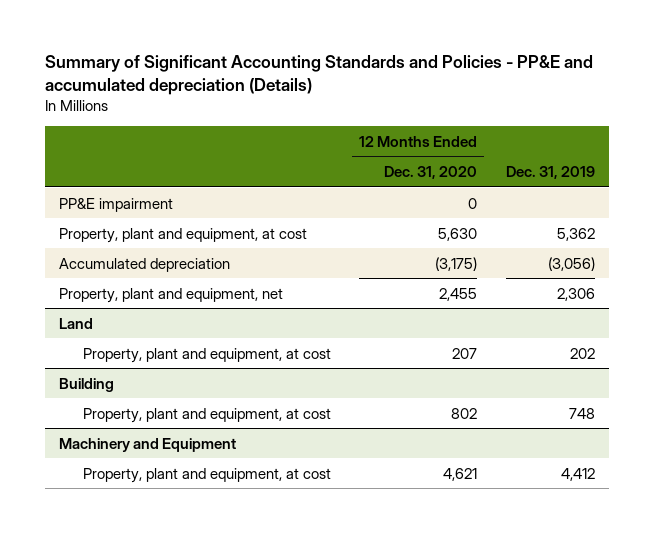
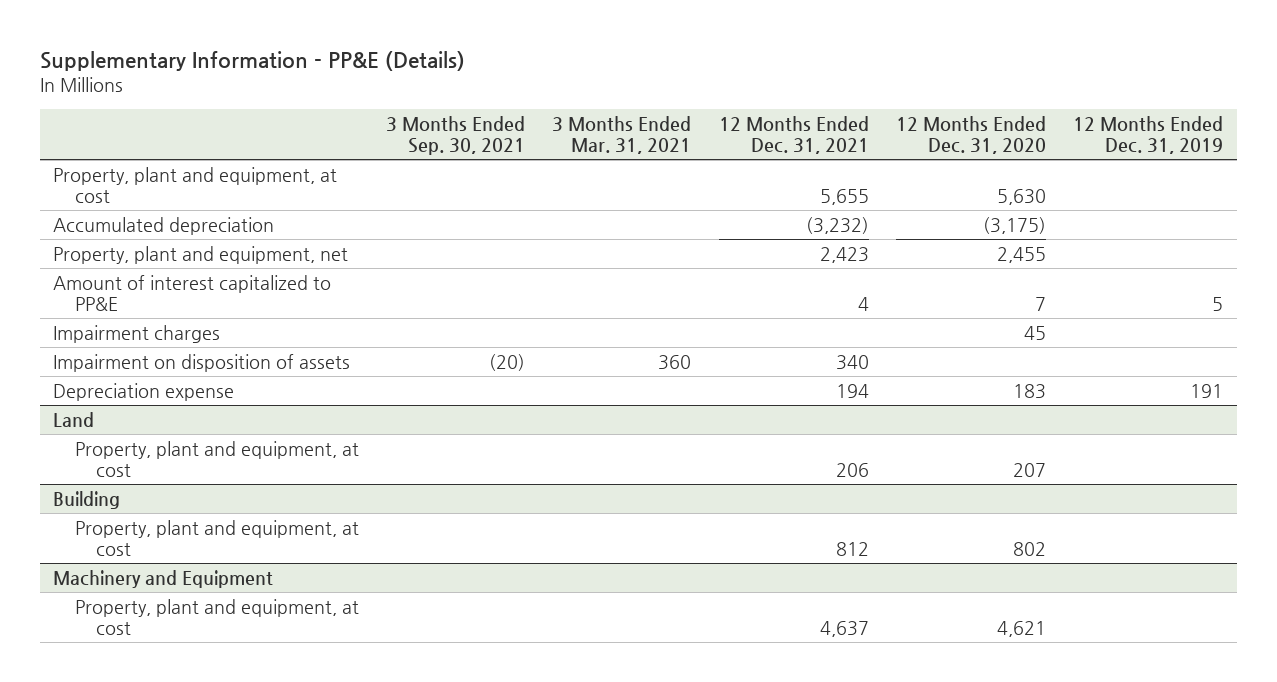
[44,55,593,96] Summary of Significant Accounting Standards and Policies - PP&E and accumulated depreciation (Details) -> [39,51,465,72] Supplementary Information - PP&E (Details)
[505,166,595,180] Dec. 31, 2019 -> none
none -> [385,115,525,156] 3 Months Ended Sep. 30, 2021
none -> [552,115,692,155] 3 Months Ended Mar. 31, 2021
none -> [718,115,869,155] 12 Months Ended Dec. 31, 2021
none -> [1073,115,1224,155] 12 Months Ended Dec. 31, 2019
[59,197,174,212] PP&E impairment -> none
none -> [53,274,332,311] Amount of interest capitalized to PP&E
none -> [53,324,221,343] Impairment charges
none -> [53,353,351,372] Impairment on disposition of assets
none -> [53,382,235,401] Depreciation expense

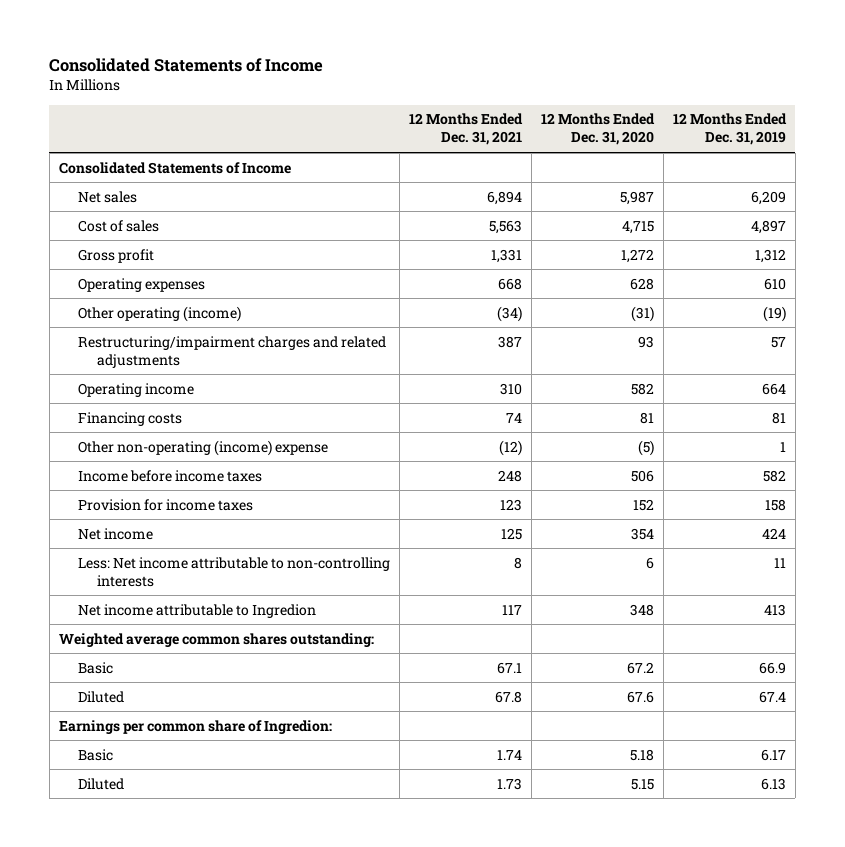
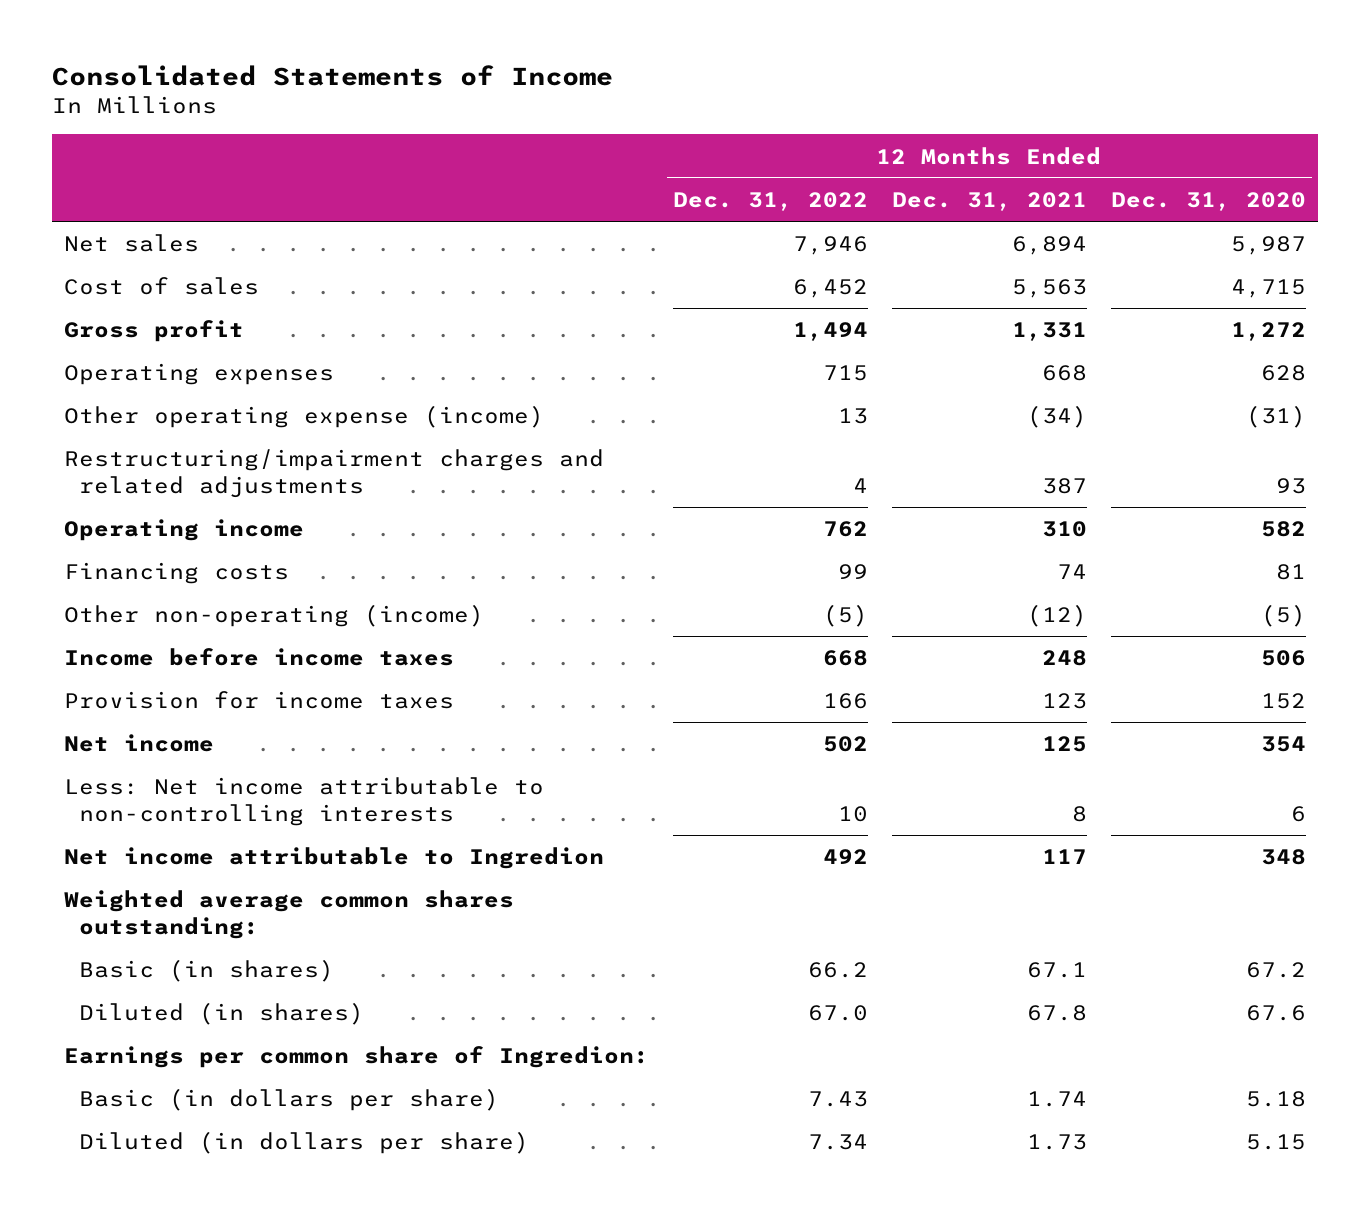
[672,113,787,146] 12 Months Ended Dec. 31, 2019 -> none
none -> [672,192,868,212] Dec. 31, 2022
[58,161,291,174] Consolidated Statements of Income -> none
[77,305,241,322] Other operating (income) -> [63,405,544,429] Other operating expense (income)
[77,439,328,456] Other non-operating (income) expense -> [63,604,484,628] Other non-operating (income)
[77,661,113,674] Basic -> [78,959,334,983] Basic (in shares)
[77,690,124,703] Diluted -> [78,1002,364,1026] Diluted (in shares)
[77,748,113,761] Basic -> [78,1088,499,1112] Basic (in dollars per share)
[77,777,124,790] Diluted -> [78,1131,529,1155] Diluted (in dollars per share)

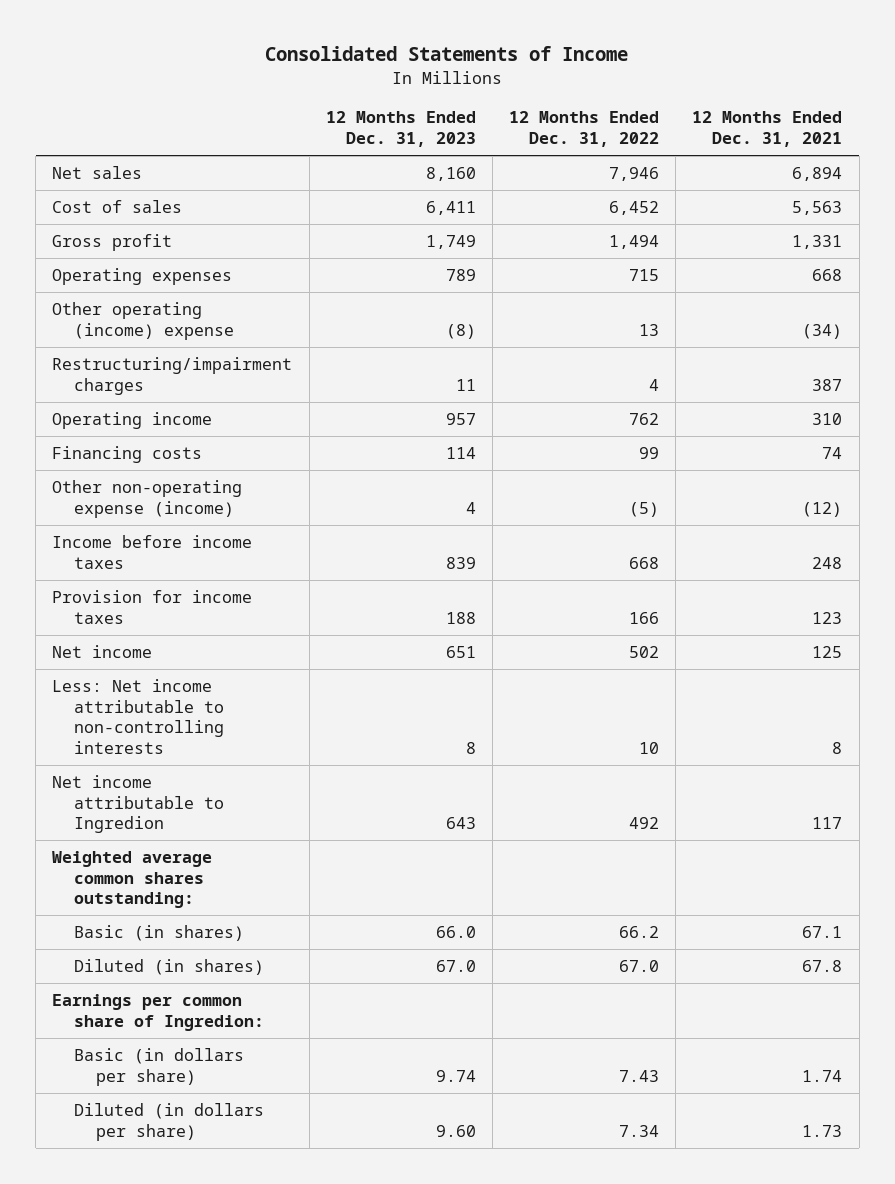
[1110,192,1306,212] Dec. 31, 2020 -> none
none -> [325,111,476,148] 12 Months Ended Dec. 31, 2023
[63,405,544,429] Other operating expense (income) -> [52,301,235,340] Other operating (income) expense
[63,449,604,498] Restructuring/impairment charges and related adjustments -> [52,356,293,395] Restructuring/impairment charges
[63,604,484,628] Other non-operating (income) -> [52,479,243,518] Other non-operating expense (income)

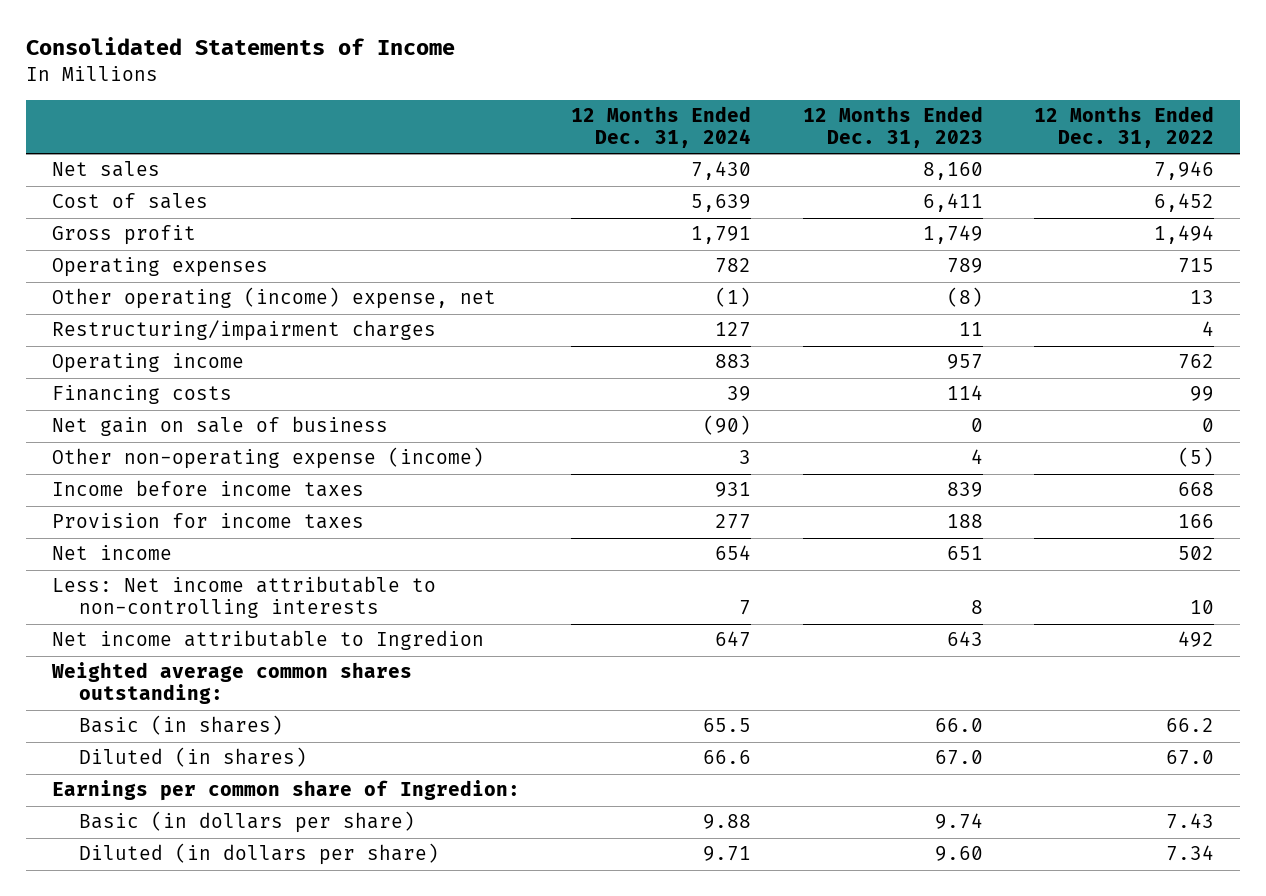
[692,111,843,148] 12 Months Ended Dec. 31, 2021 -> none
none -> [571,106,752,148] 12 Months Ended Dec. 31, 2024
[52,301,235,340] Other operating (income) expense -> [51,287,496,310] Other operating (income) expense, net
none -> [51,416,388,437] Net gain on sale of business

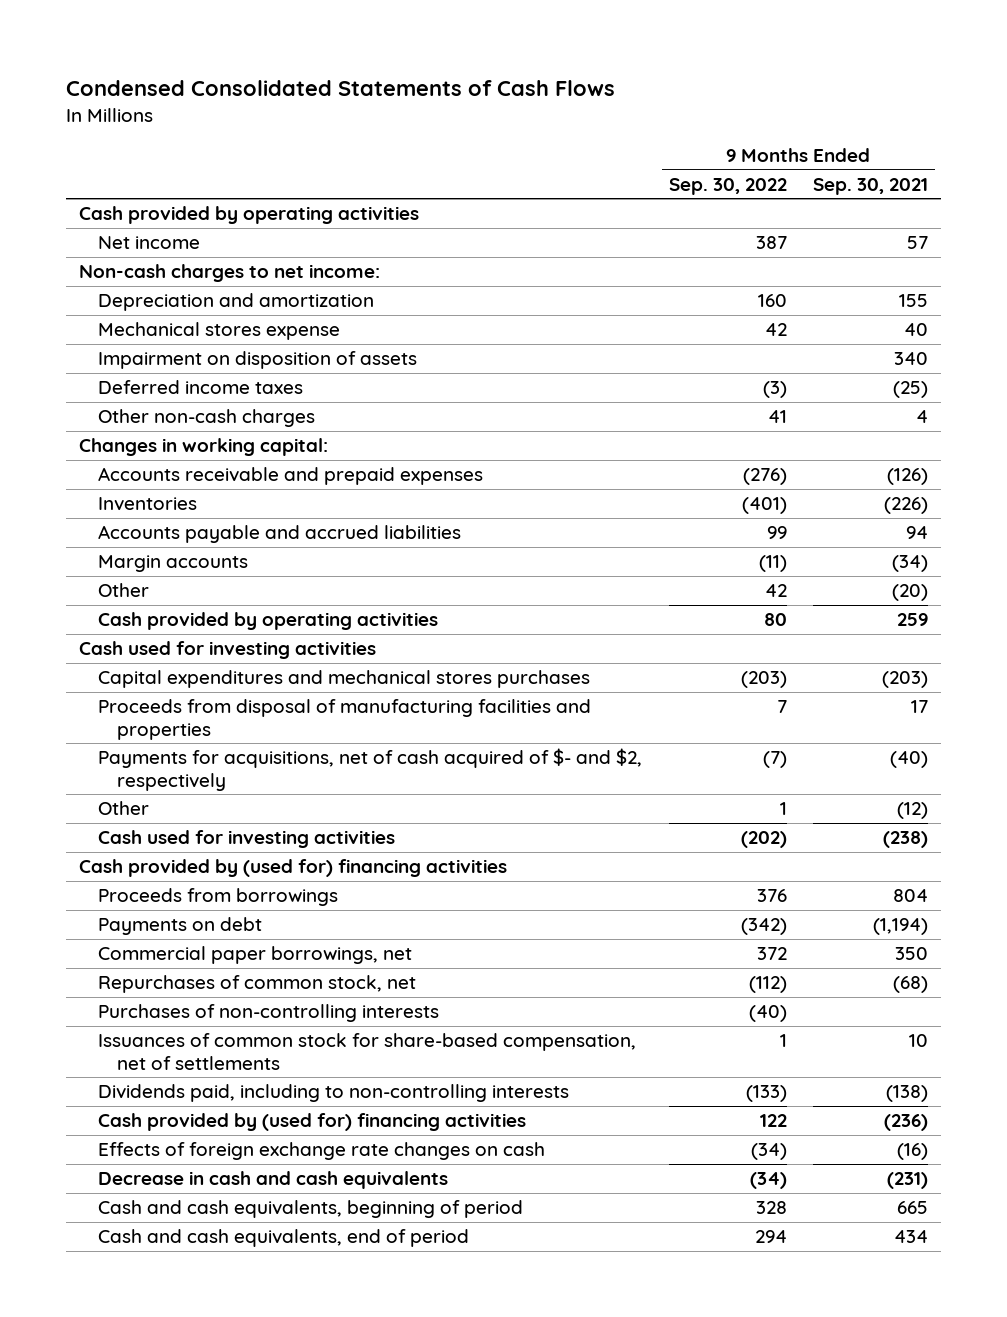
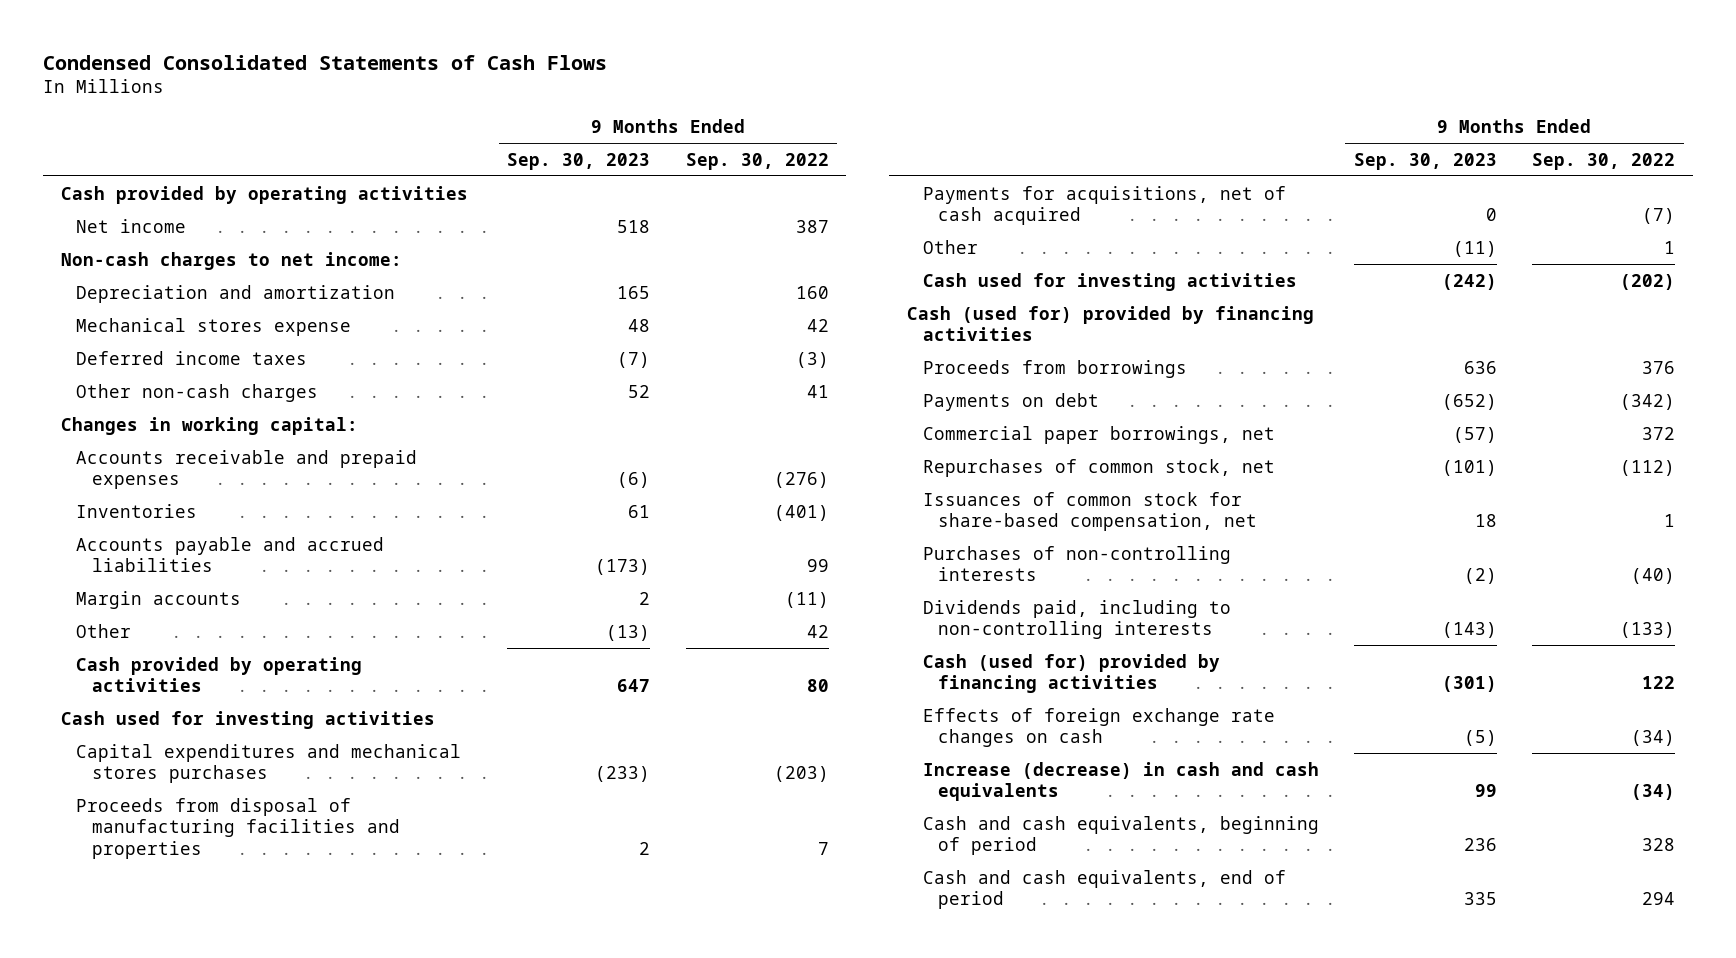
[813,177,929,195] Sep. 30, 2021 -> none
none -> [507,152,651,170] Sep. 30, 2023
[98,351,418,370] Impairment on disposition of assets -> none
[98,748,643,791] Payments for acquisitions, net of cash acquired of $- and $2, respectively -> [922,185,1286,226] Payments for acquisitions, net of cash acquired
[79,859,508,878] Cash provided by (used for) financing activities -> [907,305,1315,342] Cash (used for) provided by financing activities
none -> [922,491,1258,532] Issuances of common stock for share-based compensation, net
[98,1033,637,1070] Issuances of common stock for share-based compensation, net of settlements -> none
[98,1113,527,1132] Cash provided by (used for) financing activities -> [922,653,1220,694] Cash (used for) provided by financing activities
[98,1171,449,1190] Decrease in cash and cash equivalents -> [922,761,1319,802] Increase (decrease) in cash and cash equivalents

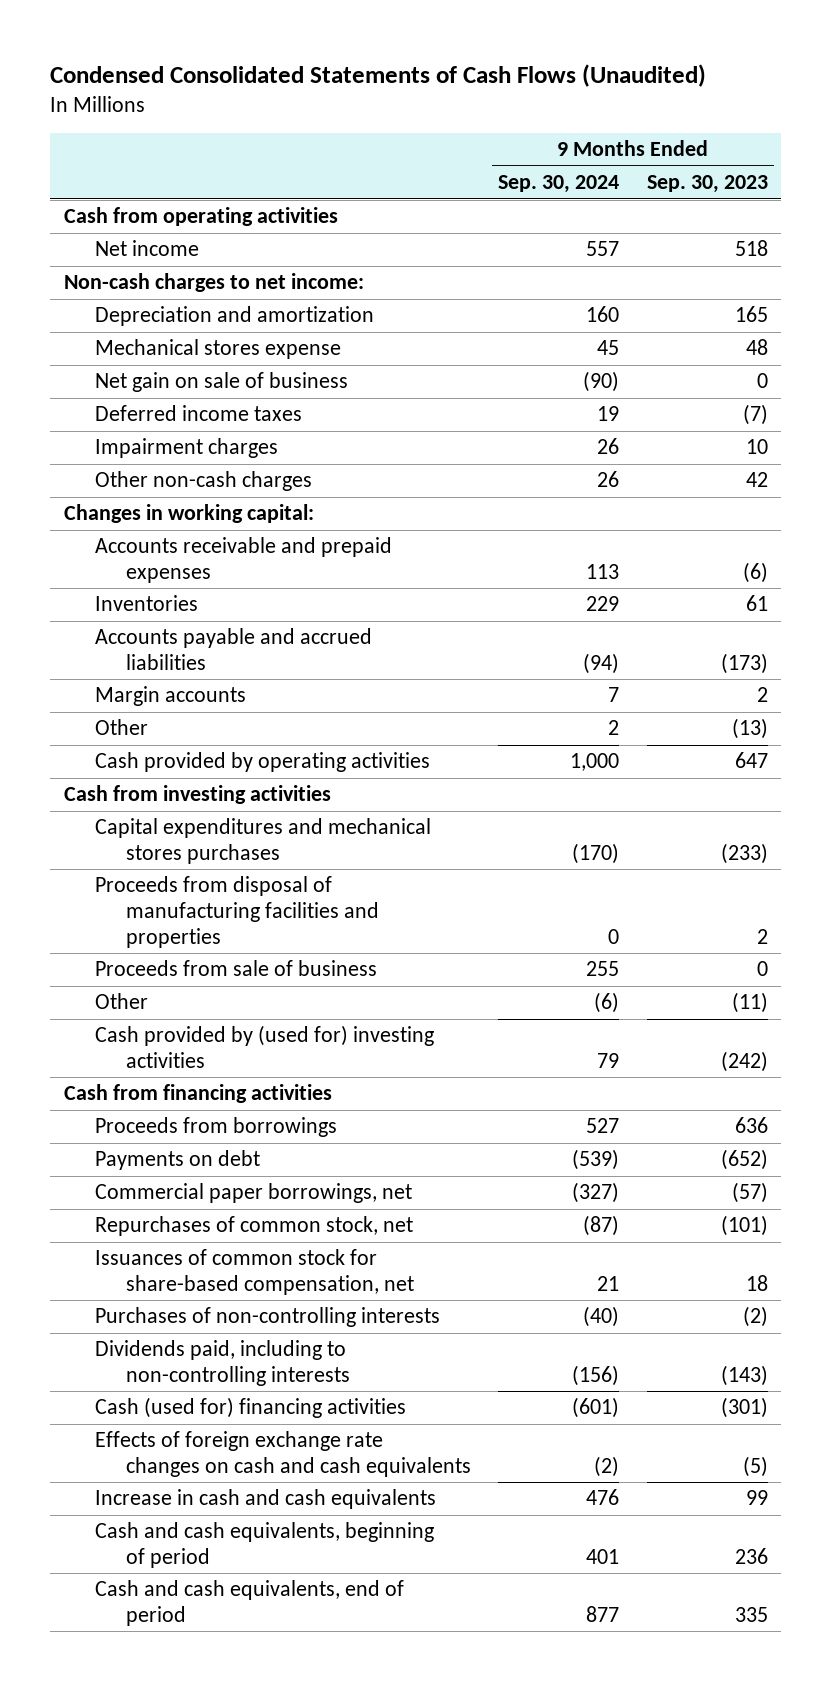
[43,54,608,70] Condensed Consolidated Statements of Cash Flows -> [50,64,707,88] Condensed Consolidated Statements of Cash Flows (Unaudited)
[685,152,829,170] Sep. 30, 2022 -> none
none -> [498,175,620,194] Sep. 30, 2024
[60,185,468,204] Cash provided by operating activities -> [63,207,338,227] Cash from operating activities
none -> [94,372,348,393] Net gain on sale of business
none -> [94,438,278,459] Impairment charges
[628,384,651,398] 52 -> [745,472,768,488] 42
[60,710,435,729] Cash used for investing activities -> [63,785,331,805] Cash from investing activities
[922,185,1286,226] Payments for acquisitions, net of cash acquired -> none
none -> [94,960,377,977] Proceeds from sale of business
[922,272,1297,291] Cash used for investing activities -> [94,1025,434,1068] Cash provided by (used for) investing activities
[907,305,1315,342] Cash (used for) provided by financing activities -> [63,1084,332,1104] Cash from financing activities
[922,653,1220,694] Cash (used for) provided by financing activities -> [94,1397,406,1419] Cash (used for) financing activities
[922,707,1275,748] Effects of foreign exchange rate changes on cash -> [94,1431,472,1477] Effects of foreign exchange rate changes on cash and cash equivalents
[922,761,1319,802] Increase (decrease) in cash and cash equivalents -> [94,1489,436,1510] Increase in cash and cash equivalents

